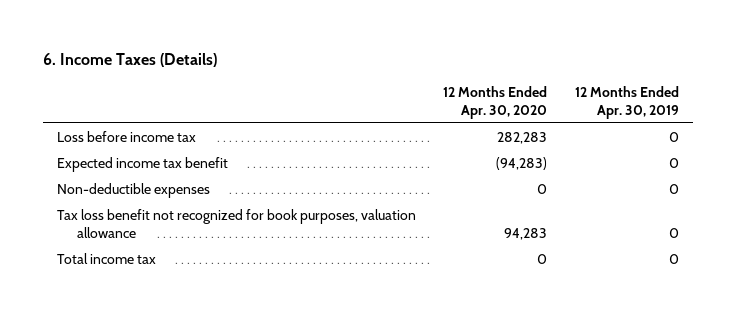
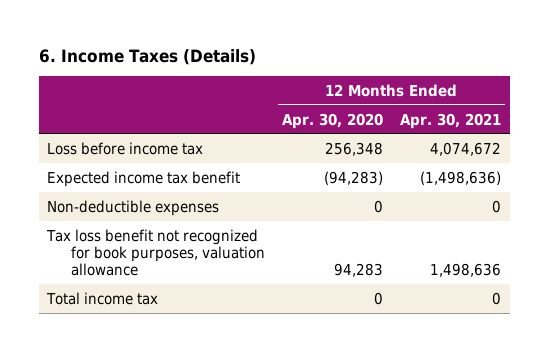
[574,85,679,119] 12 Months Ended Apr. 30, 2019 -> none
none -> [399,112,501,129] Apr. 30, 2021
[497,132,548,145] 282,283 -> [324,141,383,156] 256,348

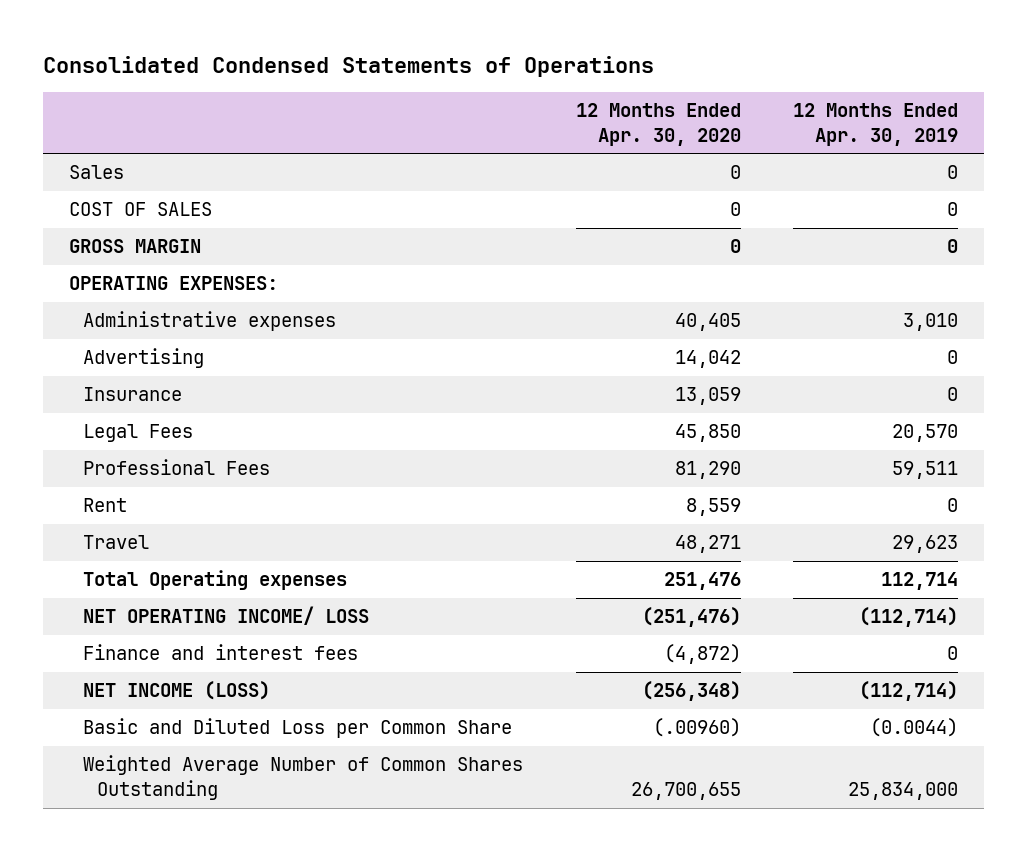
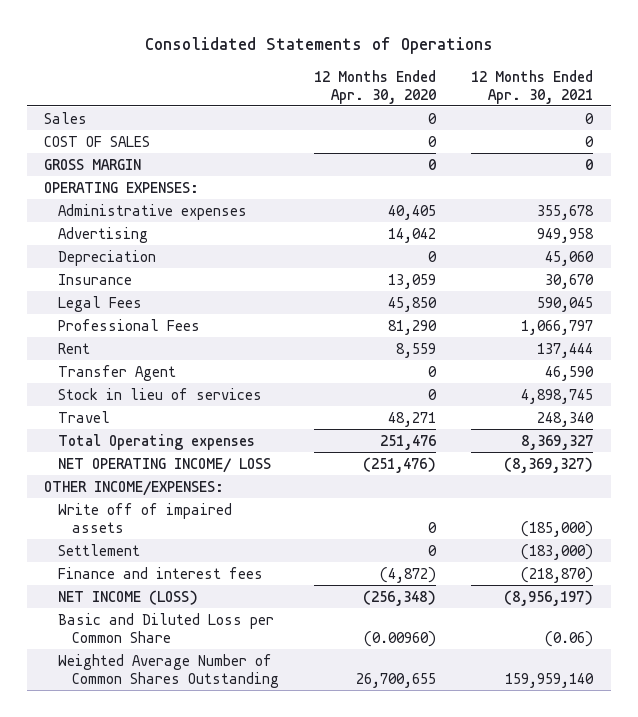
[42,55,654,77] Consolidated Condensed Statements of Operations -> [144,37,493,55] Consolidated Statements of Operations
[793,103,959,146] 12 Months Ended Apr. 30, 2019 -> none
none -> [471,69,594,104] 12 Months Ended Apr. 30, 2021
none -> [58,249,157,266] Depreciation
none -> [58,364,177,381] Transfer Agent
none -> [58,387,263,400] Stock in lieu of services
none -> [44,480,225,496] OTHER INCOME/EXPENSES:
none -> [58,502,233,533] Write off of impaired assets
none -> [58,543,141,556] Settlement
[652,718,741,738] (.00960) -> [364,630,437,647] (0.00960)

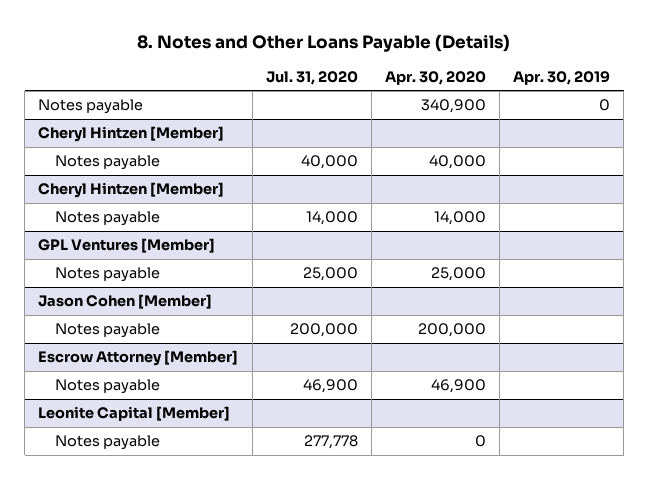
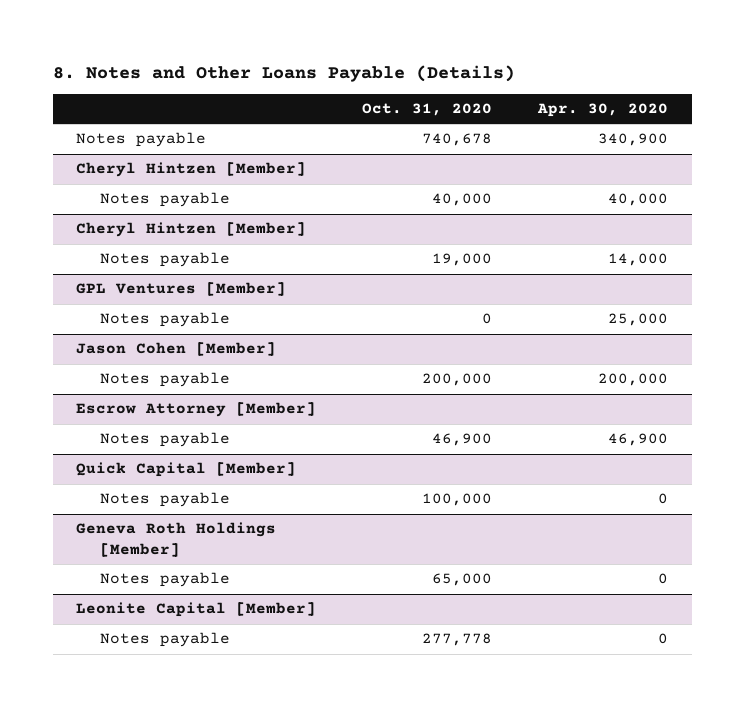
[265,70,358,85] Jul. 31, 2020 -> none
[512,70,610,85] Apr. 30, 2019 -> none
none -> [362,103,493,117] Oct. 31, 2020
none -> [75,462,296,478] Quick Capital [Member]
none -> [99,492,230,508] Notes payable
none -> [75,522,276,558] Geneva Roth Holdings [Member]
none -> [99,572,230,588] Notes payable

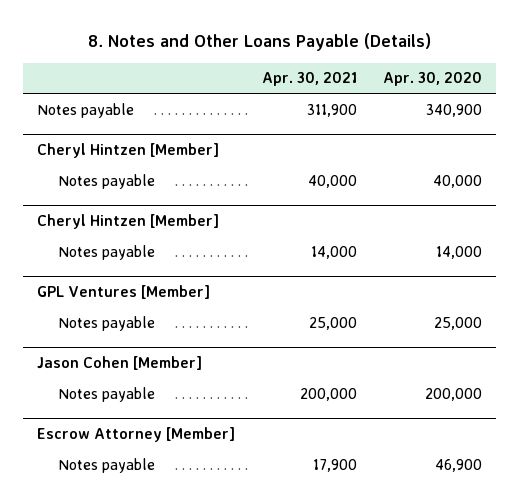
[362,103,493,117] Oct. 31, 2020 -> none
none -> [261,72,357,87] Apr. 30, 2021
[75,462,296,478] Quick Capital [Member] -> none
[99,492,230,508] Notes payable -> none
[75,522,276,558] Geneva Roth Holdings [Member] -> none
[99,572,230,588] Notes payable -> none
[75,602,316,618] Leonite Capital [Member] -> none
[99,632,230,648] Notes payable -> none

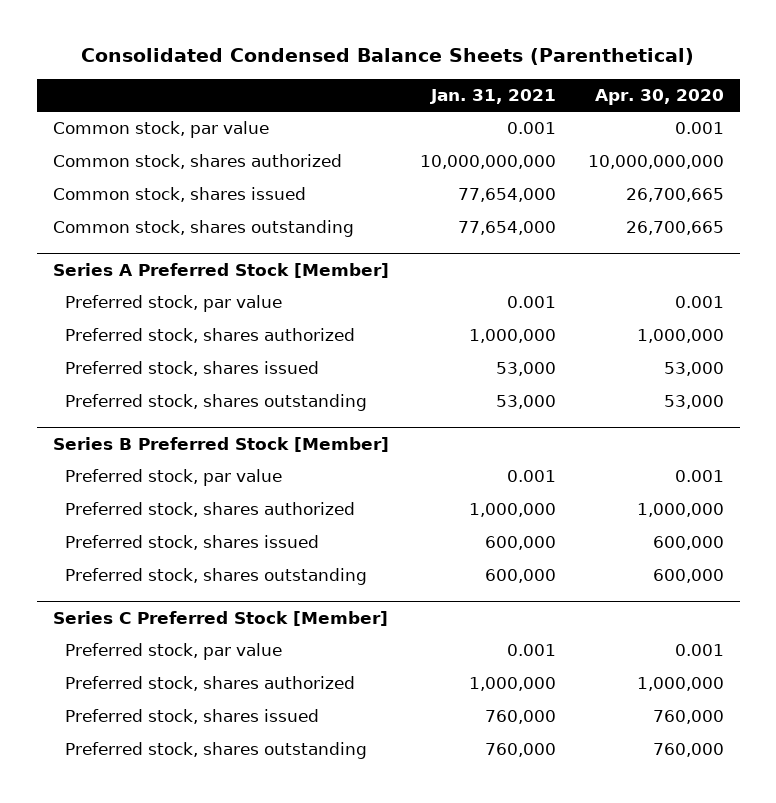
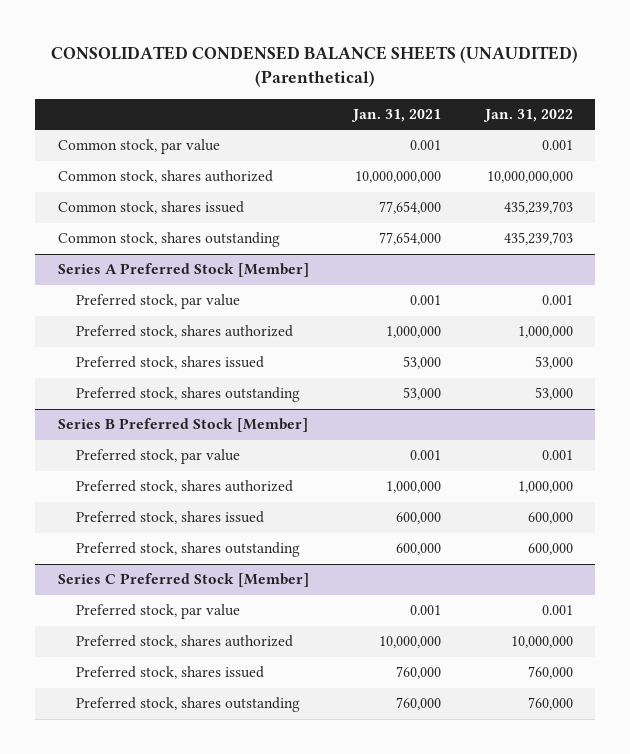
[81,48,695,66] Consolidated Condensed Balance Sheets (Parenthetical) -> [51,46,579,88] CONSOLIDATED CONDENSED BALANCE SHEETS (UNAUDITED) (Parenthetical)
[594,88,724,105] Apr. 30, 2020 -> none
none -> [482,109,573,123] Jan. 31, 2022
[469,677,557,692] 1,000,000 -> [378,636,441,649] 10,000,000

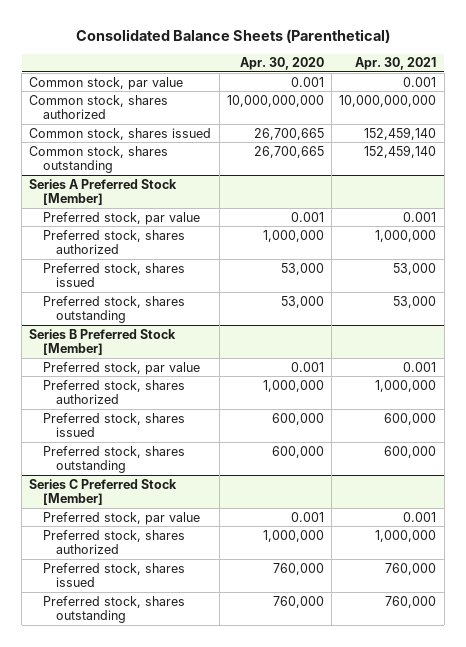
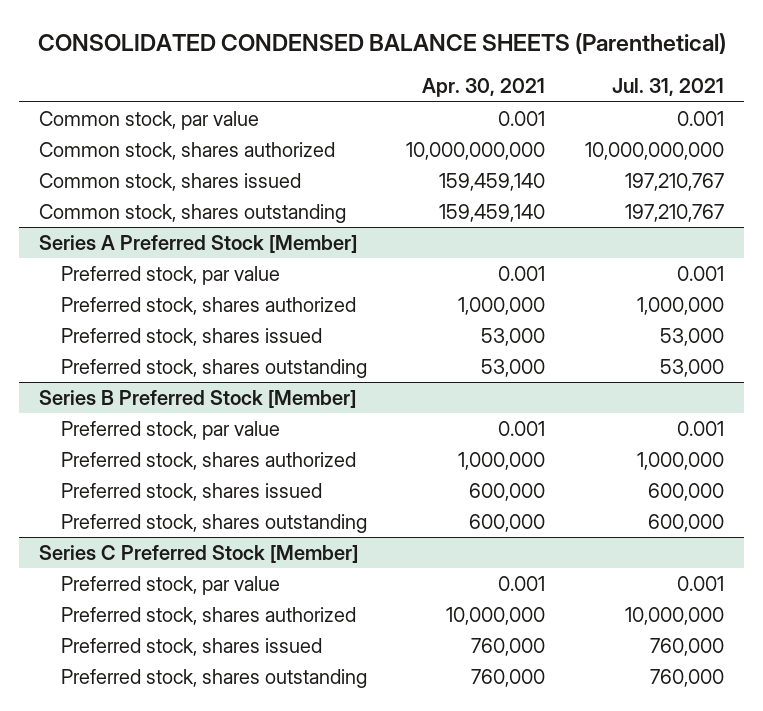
[75,29,390,44] Consolidated Balance Sheets (Parenthetical) -> [37,32,726,54] CONSOLIDATED CONDENSED BALANCE SHEETS (Parenthetical)
[239,57,324,71] Apr. 30, 2020 -> none
none -> [612,78,725,97] Jul. 31, 2021
[364,126,437,140] 152,459,140 -> [439,172,546,191] 159,459,140
[364,144,437,158] 152,459,140 -> [439,203,546,222] 159,459,140
[375,529,437,542] 1,000,000 -> [446,606,546,625] 10,000,000

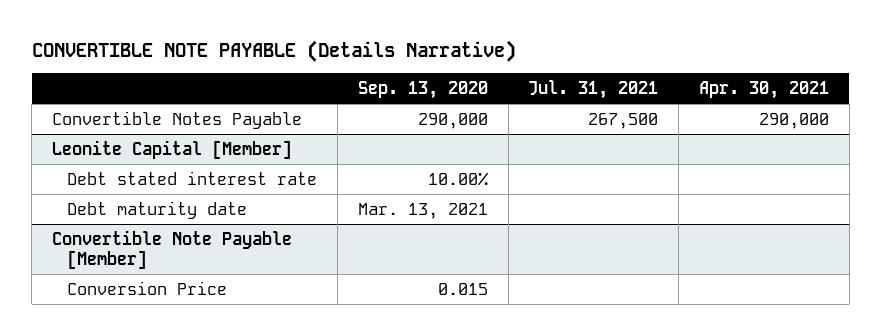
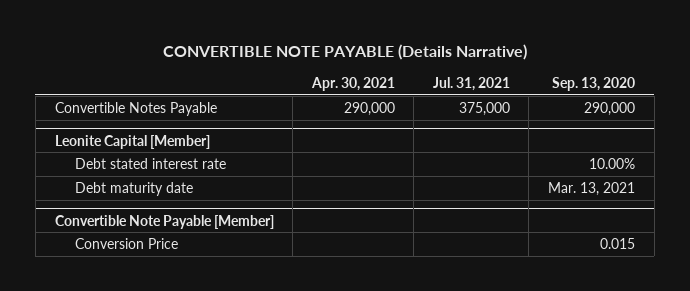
[588,112,659,129] 267,500 -> [458,101,510,116] 375,000

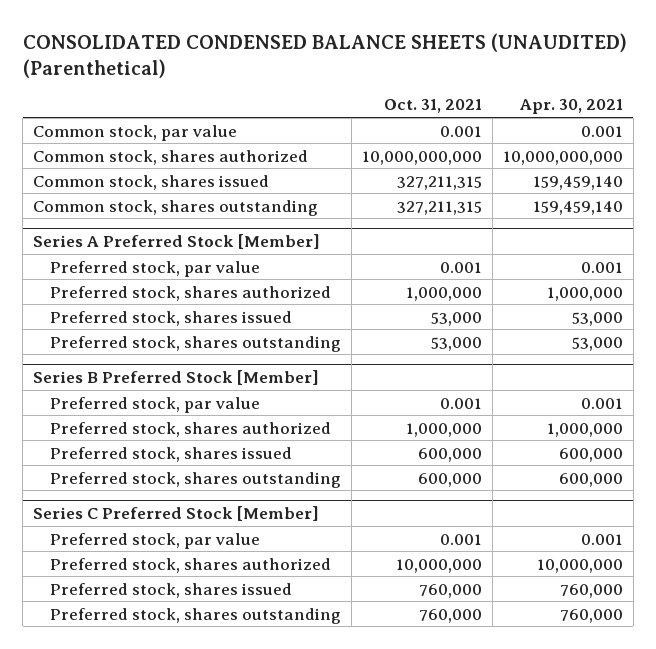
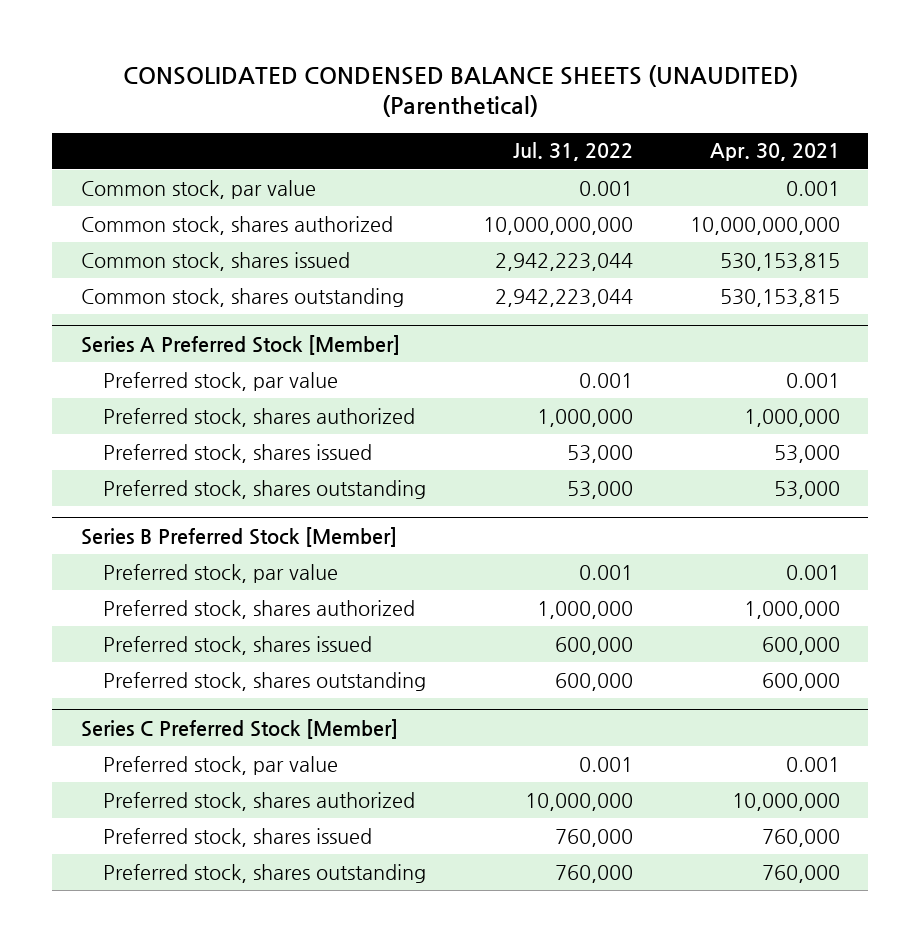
[383,99,482,114] Oct. 31, 2021 -> none
none -> [512,142,633,162] Jul. 31, 2022
[532,175,623,190] 159,459,140 -> [719,252,840,271] 530,153,815
[532,200,623,215] 159,459,140 -> [719,288,840,307] 530,153,815

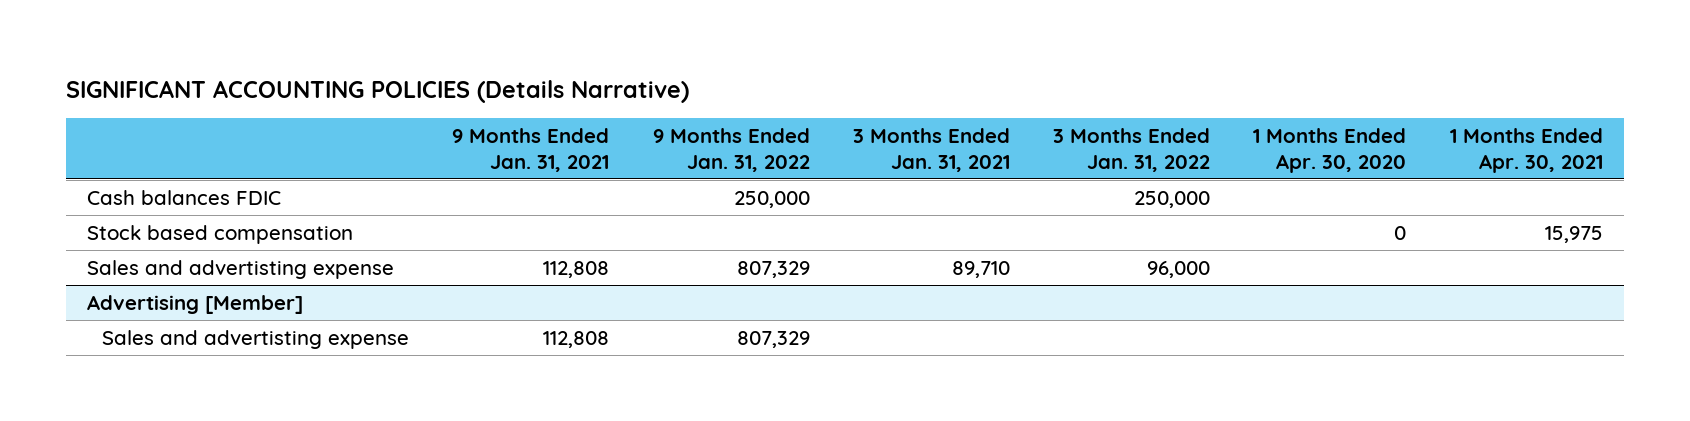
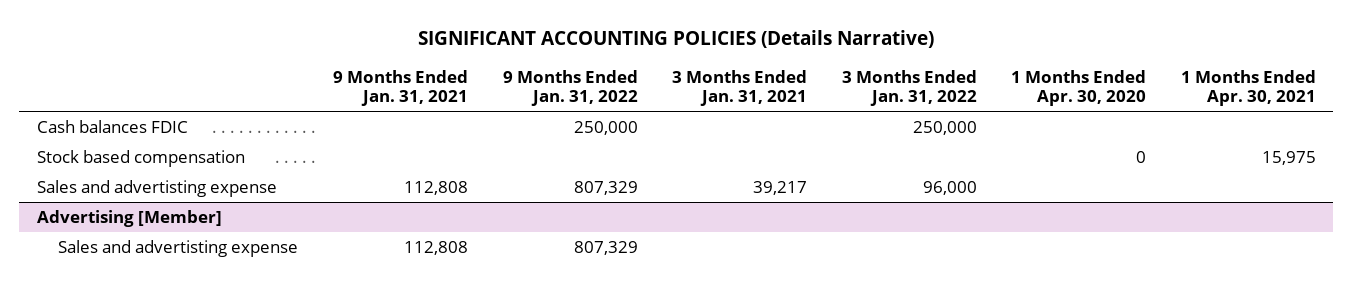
[951,260,1010,278] 89,710 -> [753,180,808,195] 39,217

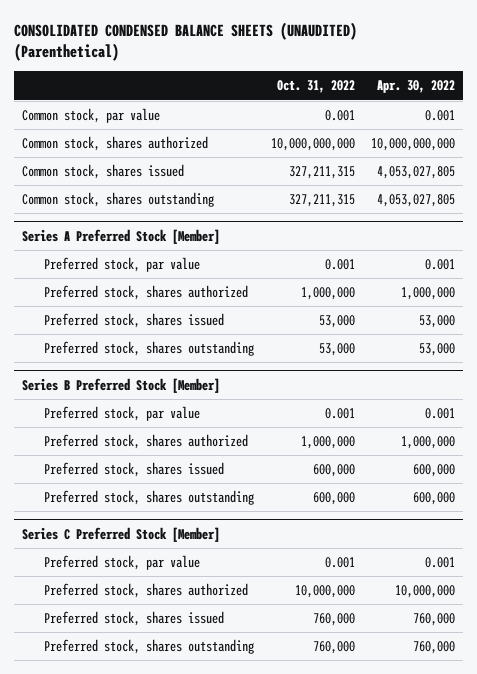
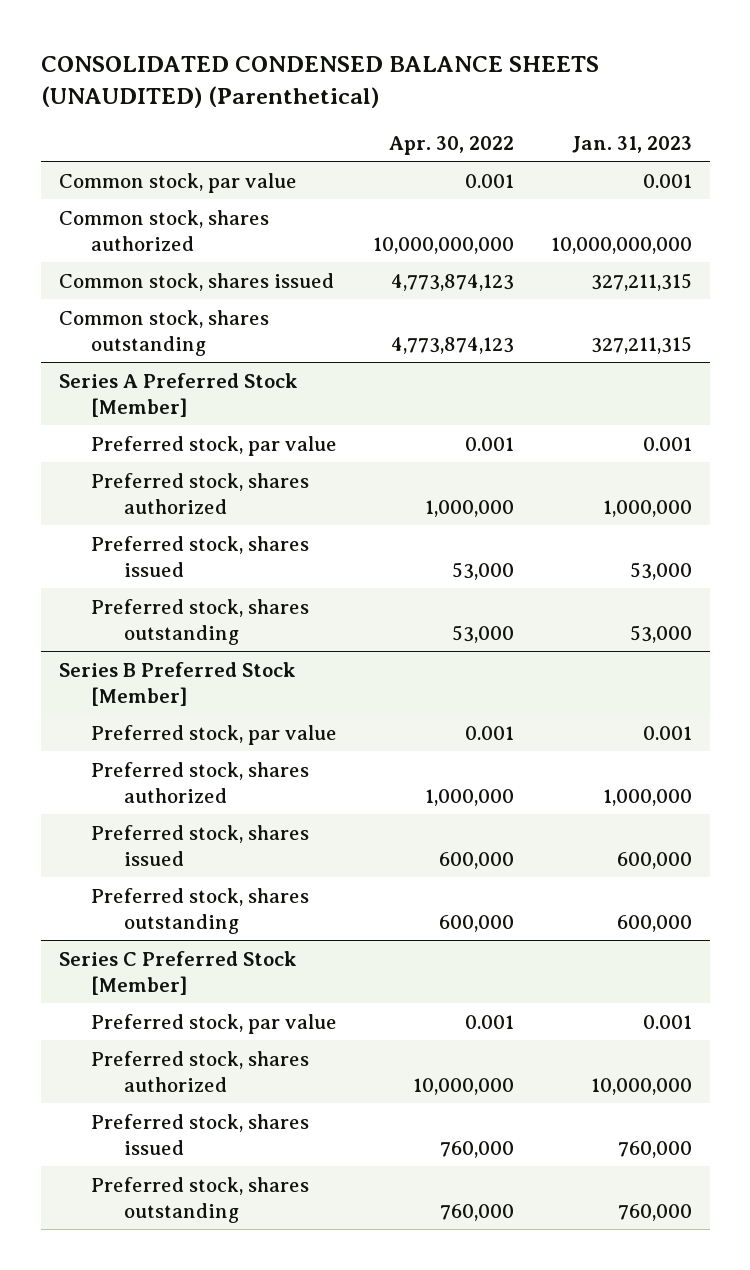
[276,80,355,94] Oct. 31, 2022 -> none
none -> [571,135,692,153] Jan. 31, 2023
[376,166,455,180] 4,053,027,805 -> [391,273,515,291] 4,773,874,123
[376,194,455,208] 4,053,027,805 -> [391,336,515,354] 4,773,874,123

